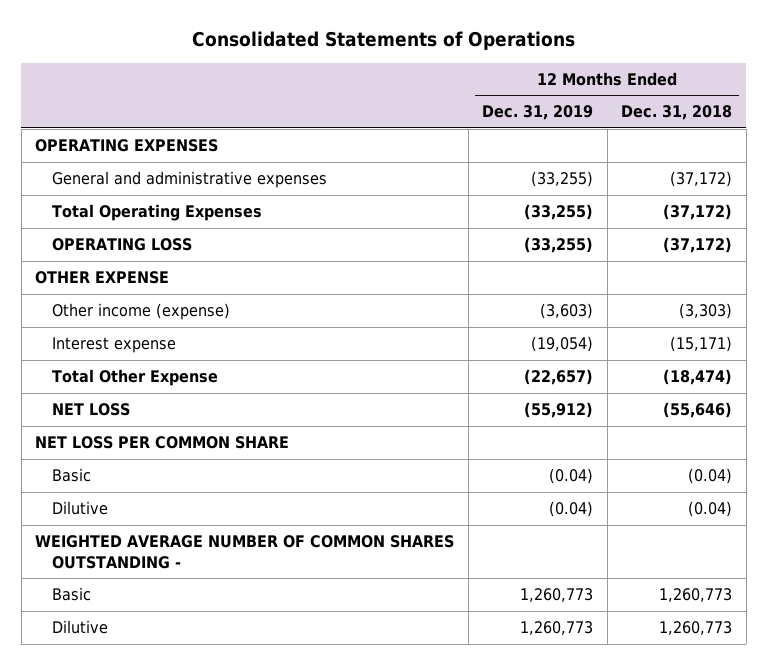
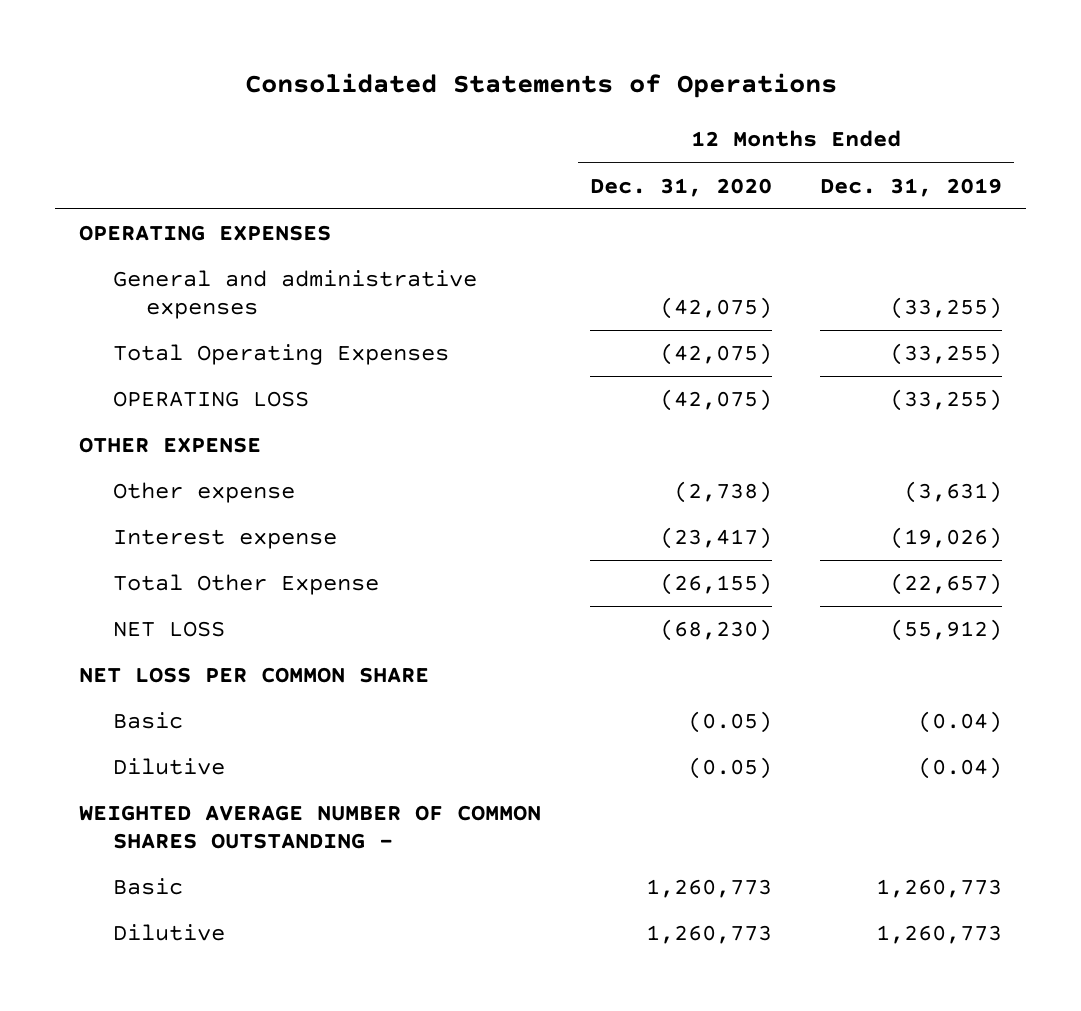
[621,105,733,121] Dec. 31, 2018 -> none
none -> [589,177,772,197] Dec. 31, 2020
[52,303,231,321] Other income (expense) -> [112,482,295,504] Other expense
[540,303,594,320] (3,603) -> [904,481,1003,504] (3,631)
[531,336,594,353] (19,054) -> [890,527,1003,550] (19,026)

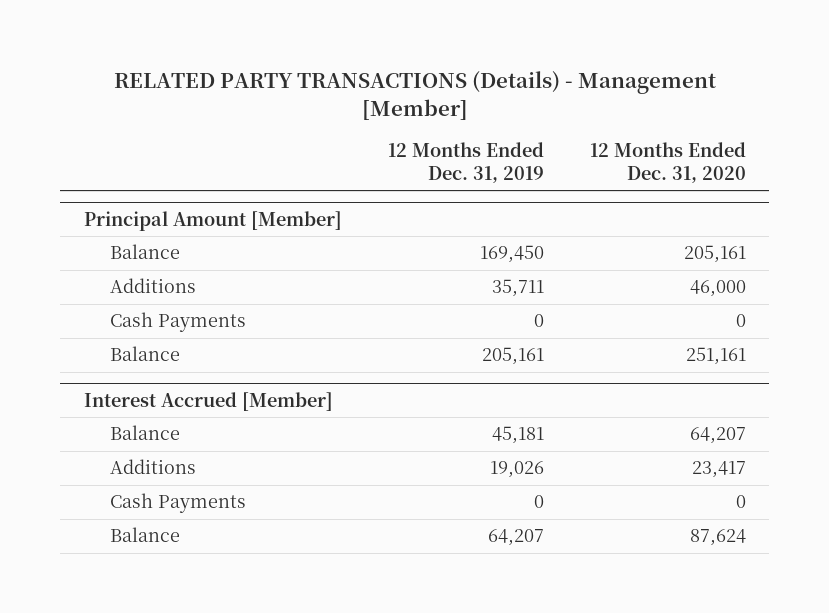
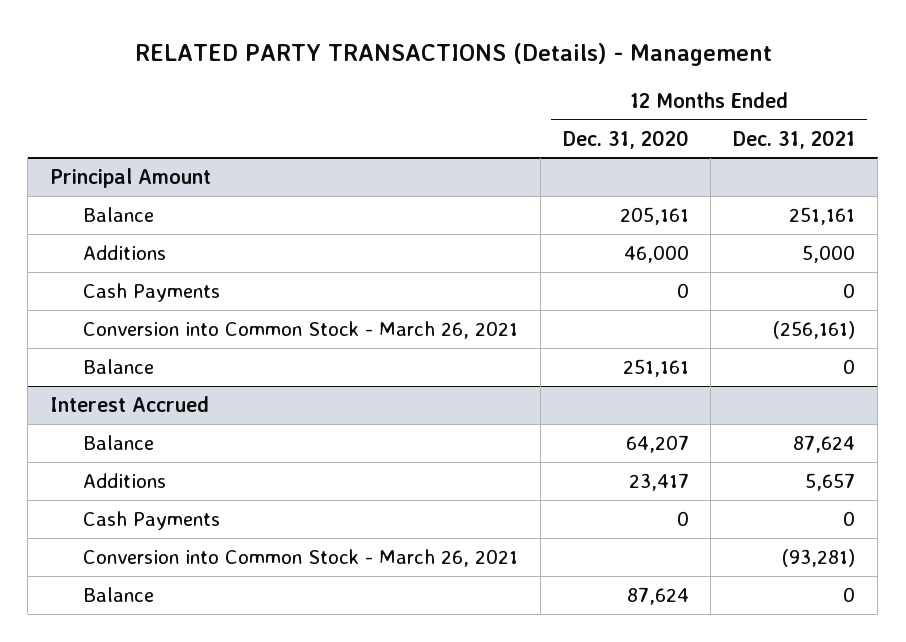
[113,71,716,120] RELATED PARTY TRANSACTIONS (Details) - Management [Member] -> [134,42,772,66] RELATED PARTY TRANSACTIONS (Details) - Management
[387,142,544,184] 12 Months Ended Dec. 31, 2019 -> none
none -> [733,129,856,149] Dec. 31, 2021
[83,210,342,231] Principal Amount [Member] -> [50,168,212,189] Principal Amount
none -> [82,321,518,340] Conversion into Common Stock - March 26, 2021
[83,391,333,411] Interest Accrued [Member] -> [50,396,210,413] Interest Accrued
none -> [82,549,518,568] Conversion into Common Stock - March 26, 2021

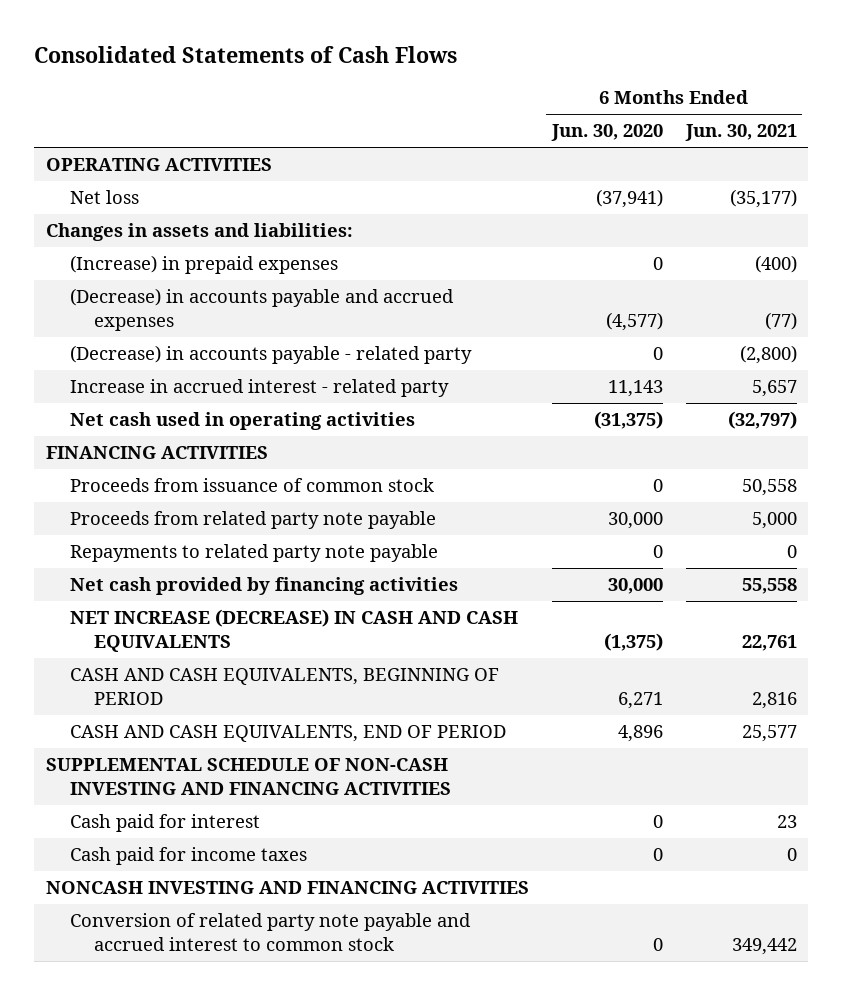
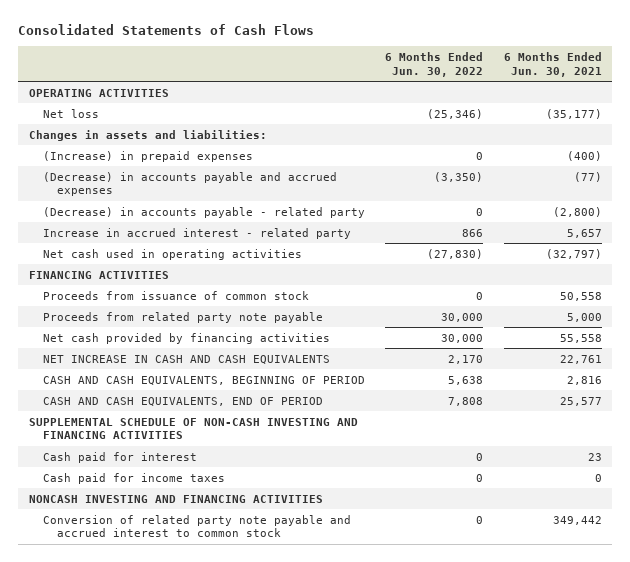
[550,124,663,142] Jun. 30, 2020 -> none
none -> [385,52,484,77] 6 Months Ended Jun. 30, 2022
[69,544,438,563] Repayments to related party note payable -> none
[69,609,518,652] NET INCREASE (DECREASE) IN CASH AND CASH EQUIVALENTS -> [42,354,330,364] NET INCREASE IN CASH AND CASH EQUIVALENTS

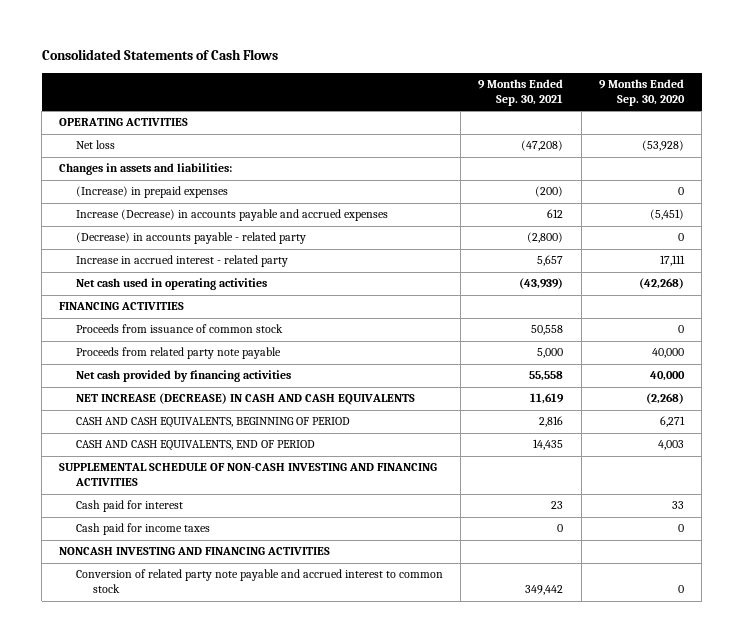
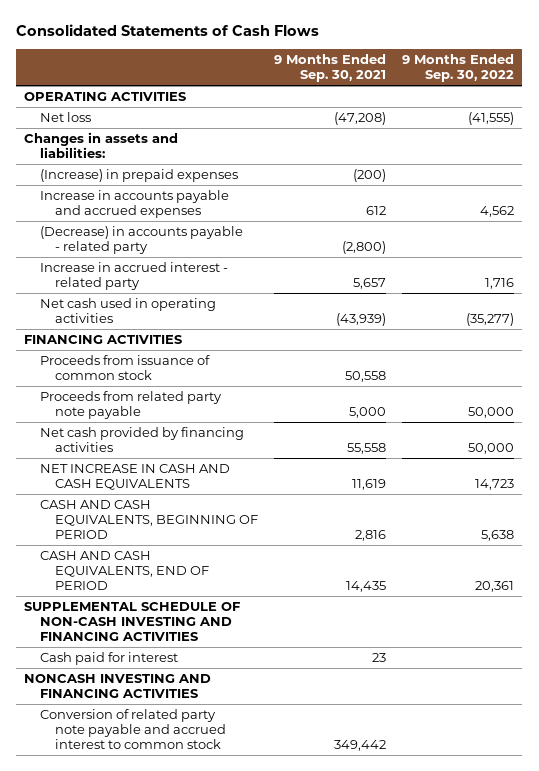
[598,79,685,107] 9 Months Ended Sep. 30, 2020 -> none
none -> [402,54,515,83] 9 Months Ended Sep. 30, 2022
[75,209,388,222] Increase (Decrease) in accounts payable and accrued expenses -> [39,189,229,219] Increase in accounts payable and accrued expenses
[75,393,415,406] NET INCREASE (DECREASE) IN CASH AND CASH EQUIVALENTS -> [39,463,230,491] NET INCREASE IN CASH AND CASH EQUIVALENTS
[75,523,210,536] Cash paid for income taxes -> none

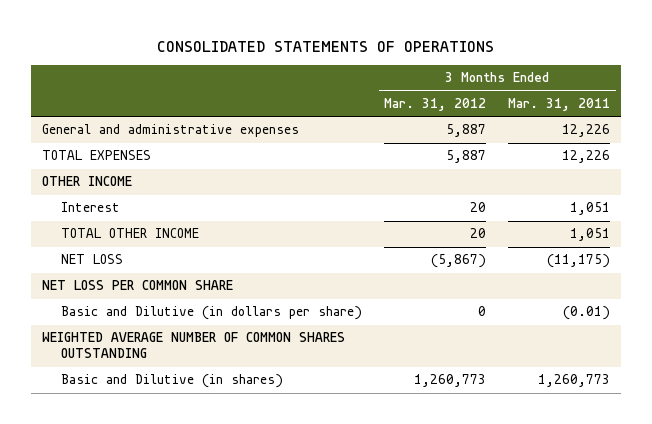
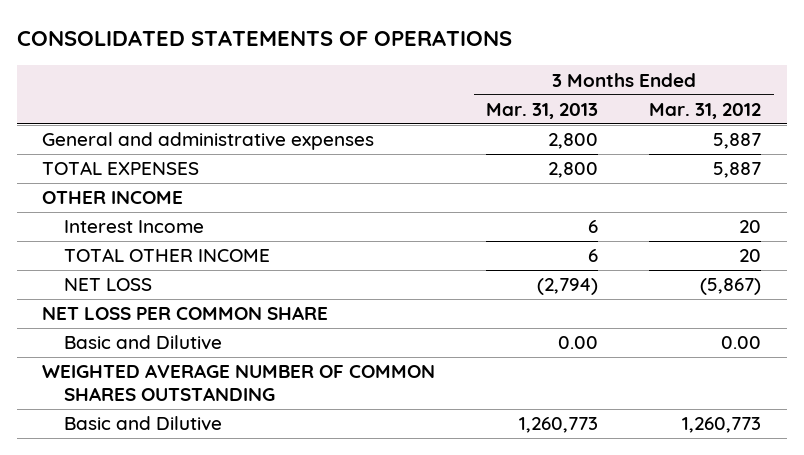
[508,97,611,111] Mar. 31, 2011 -> none
none -> [486,102,599,119] Mar. 31, 2013
[61,202,121,213] Interest -> [63,220,204,234] Interest Income
[61,306,363,321] Basic and Dilutive (in dollars per share) -> [63,335,222,351] Basic and Dilutive
[478,306,487,317] 0 -> [721,336,762,350] 0.00
[61,374,284,389] Basic and Dilutive (in shares) -> [63,416,222,432] Basic and Dilutive

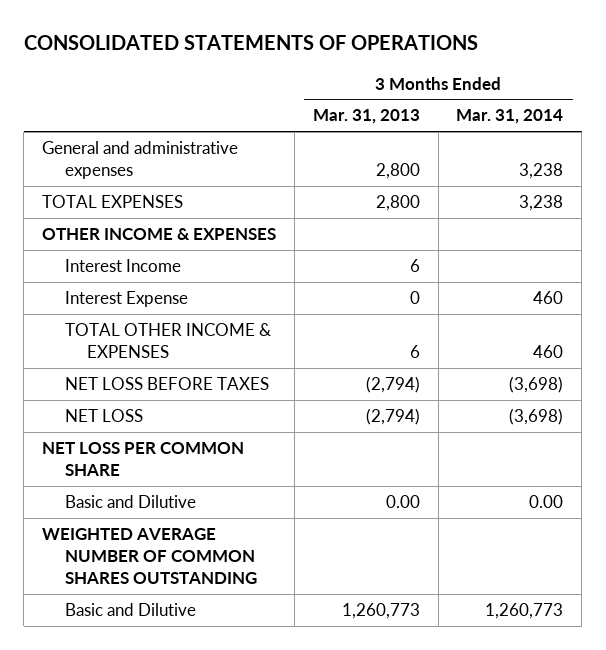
[649,102,762,119] Mar. 31, 2012 -> none
none -> [456,109,564,125] Mar. 31, 2014
[42,191,184,205] OTHER INCOME -> [42,228,277,241] OTHER INCOME & EXPENSES
none -> [64,291,188,308] Interest Expense
[63,248,270,263] TOTAL OTHER INCOME -> [64,323,271,358] TOTAL OTHER INCOME & EXPENSES
none -> [64,377,269,391] NET LOSS BEFORE TAXES

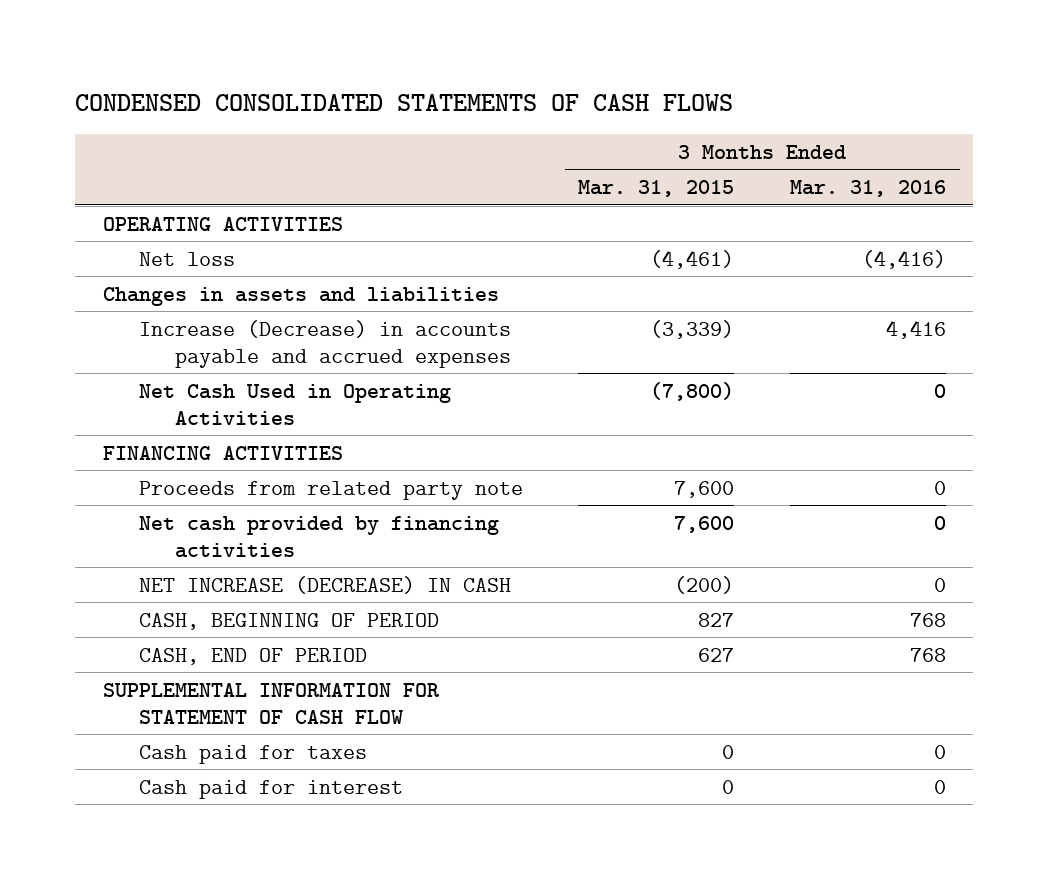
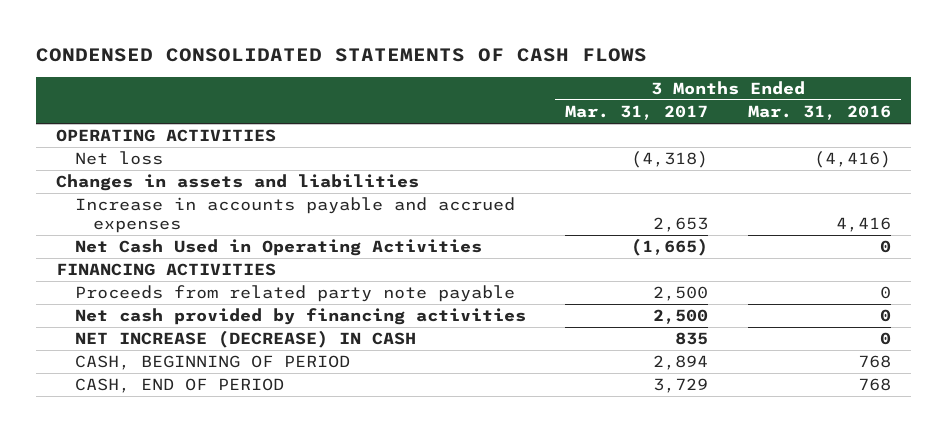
[578,179,735,197] Mar. 31, 2015 -> none
none -> [565,105,709,121] Mar. 31, 2017
[139,319,512,368] Increase (Decrease) in accounts payable and accrued expenses -> [74,197,515,234] Increase in accounts payable and accrued expenses
[139,480,524,500] Proceeds from related party note -> [74,285,515,303] Proceeds from related party note payable
[103,682,440,724] SUPPLEMENTAL INFORMATION FOR STATEMENT OF CASH FLOW -> none
[139,744,368,764] Cash paid for taxes -> none
[139,779,404,799] Cash paid for interest -> none

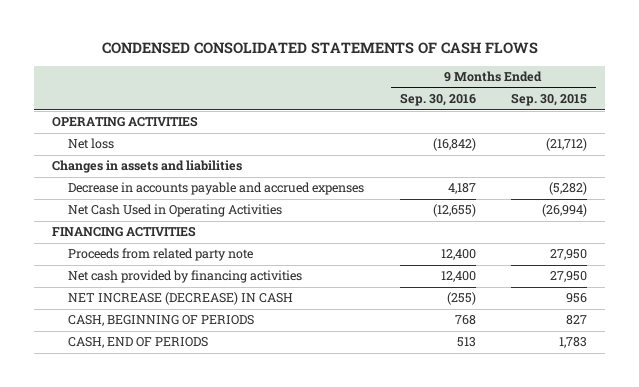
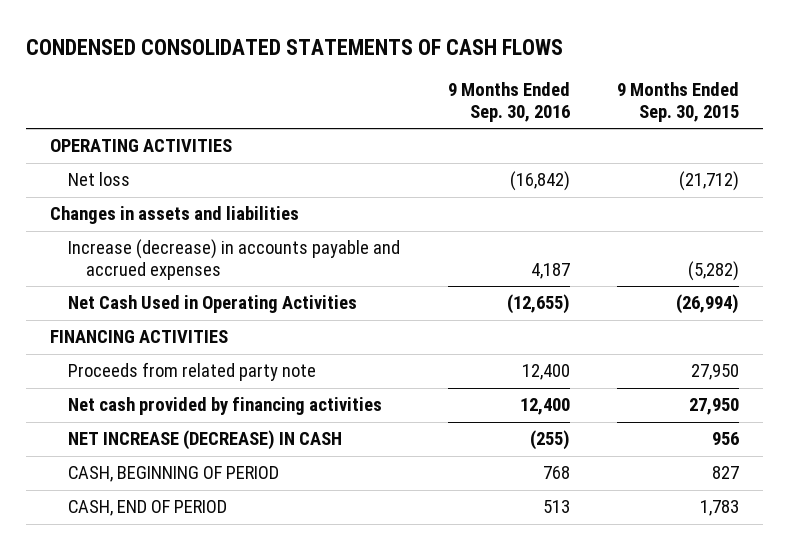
[67,182,364,196] Decrease in accounts payable and accrued expenses -> [67,239,400,280] Increase (decrease) in accounts payable and accrued expenses
[67,315,254,327] CASH, BEGINNING OF PERIODS -> [67,466,279,483] CASH, BEGINNING OF PERIOD
[67,337,208,349] CASH, END OF PERIODS -> [67,500,227,517] CASH, END OF PERIOD

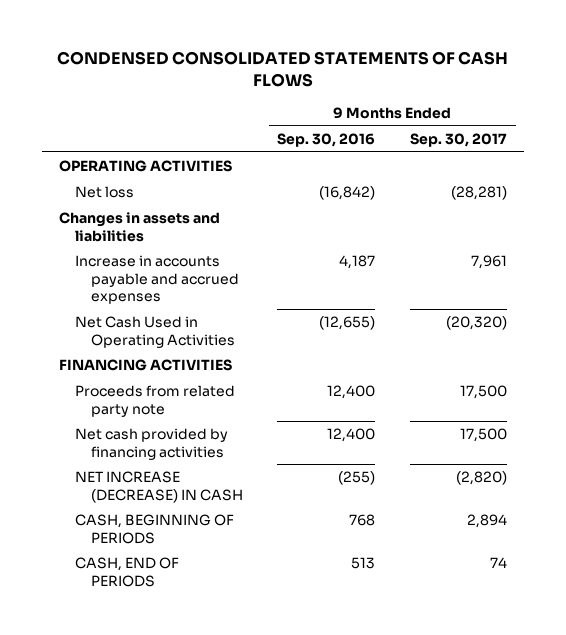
[617,82,740,123] 9 Months Ended Sep. 30, 2015 -> none
none -> [409,133,507,148] Sep. 30, 2017
[67,239,400,280] Increase (decrease) in accounts payable and accrued expenses -> [75,255,239,304] Increase in accounts payable and accrued expenses
[67,466,279,483] CASH, BEGINNING OF PERIOD -> [75,514,235,544] CASH, BEGINNING OF PERIODS
[67,500,227,517] CASH, END OF PERIOD -> [75,557,180,587] CASH, END OF PERIODS

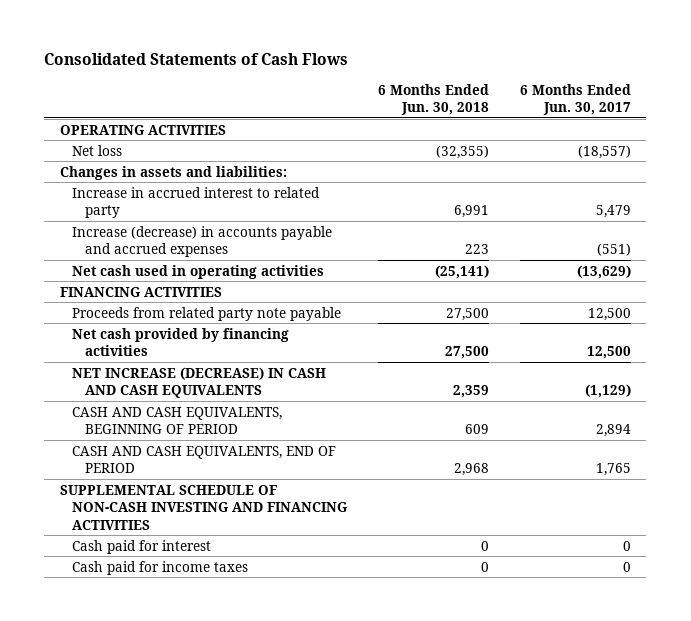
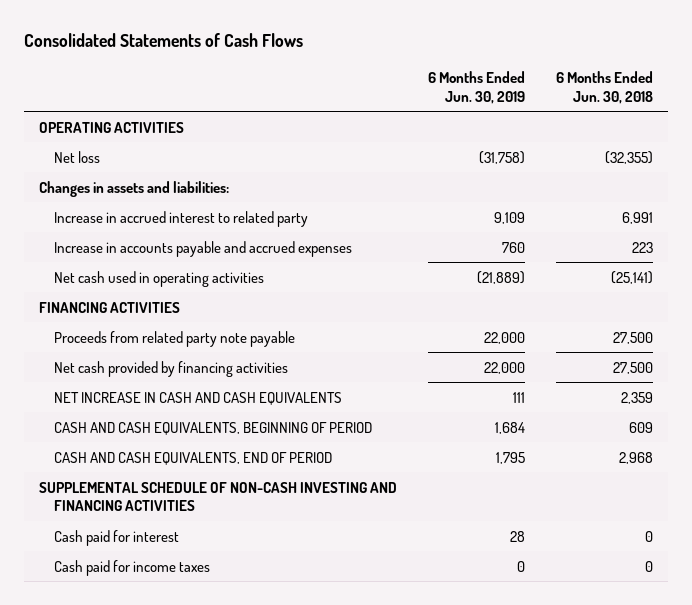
[519,83,631,116] 6 Months Ended Jun. 30, 2017 -> none
none -> [427,70,525,104] 6 Months Ended Jun. 30, 2019
[72,225,333,258] Increase (decrease) in accounts payable and accrued expenses -> [53,240,352,257] Increase in accounts payable and accrued expenses
[72,366,327,399] NET INCREASE (DECREASE) IN CASH AND CASH EQUIVALENTS -> [53,391,342,405] NET INCREASE IN CASH AND CASH EQUIVALENTS

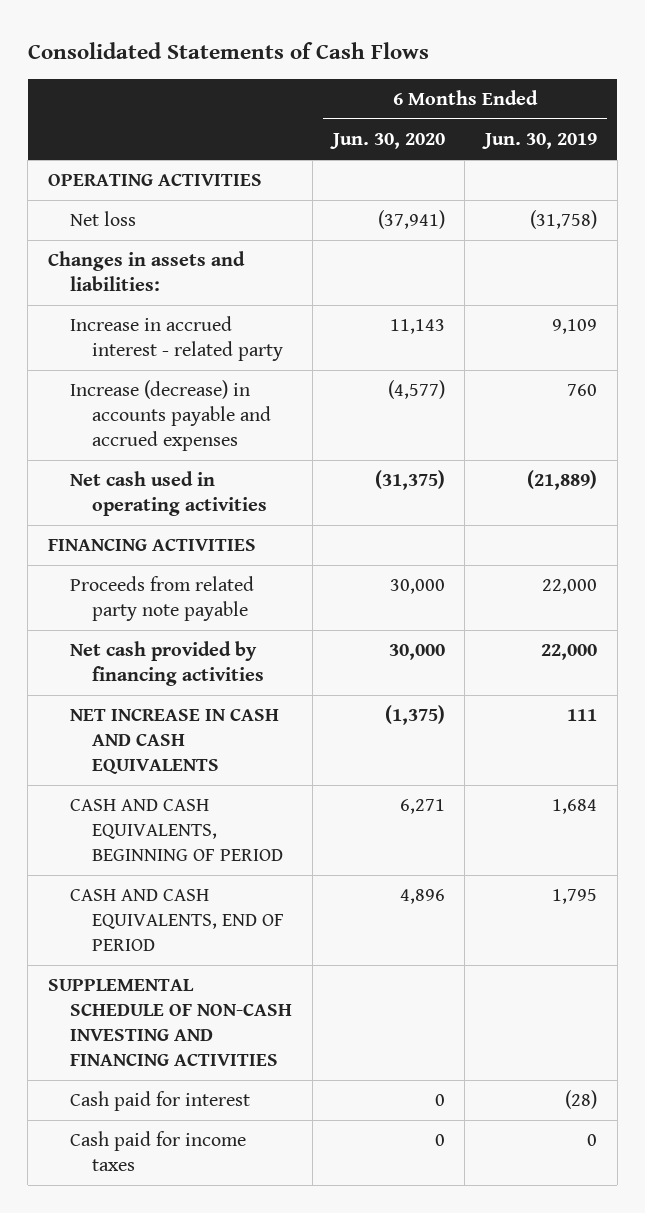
[555,70,653,104] 6 Months Ended Jun. 30, 2018 -> none
none -> [329,133,445,150] Jun. 30, 2020
[53,210,308,227] Increase in accrued interest to related party -> [70,316,284,362] Increase in accrued interest - related party
[53,240,352,257] Increase in accounts payable and accrued expenses -> [70,380,272,452] Increase (decrease) in accounts payable and accrued expenses
[509,530,525,542] 28 -> [565,1090,598,1110] (28)

